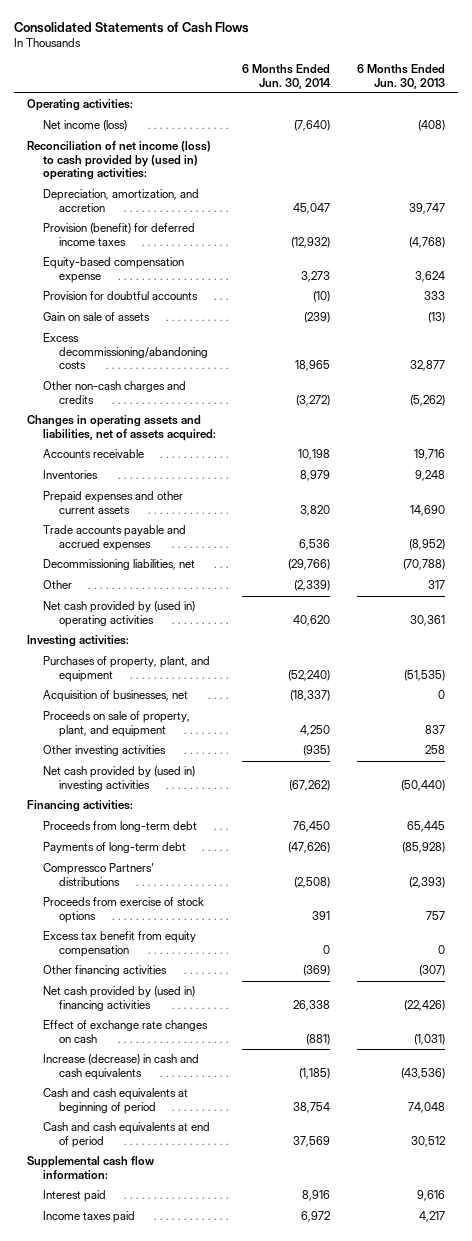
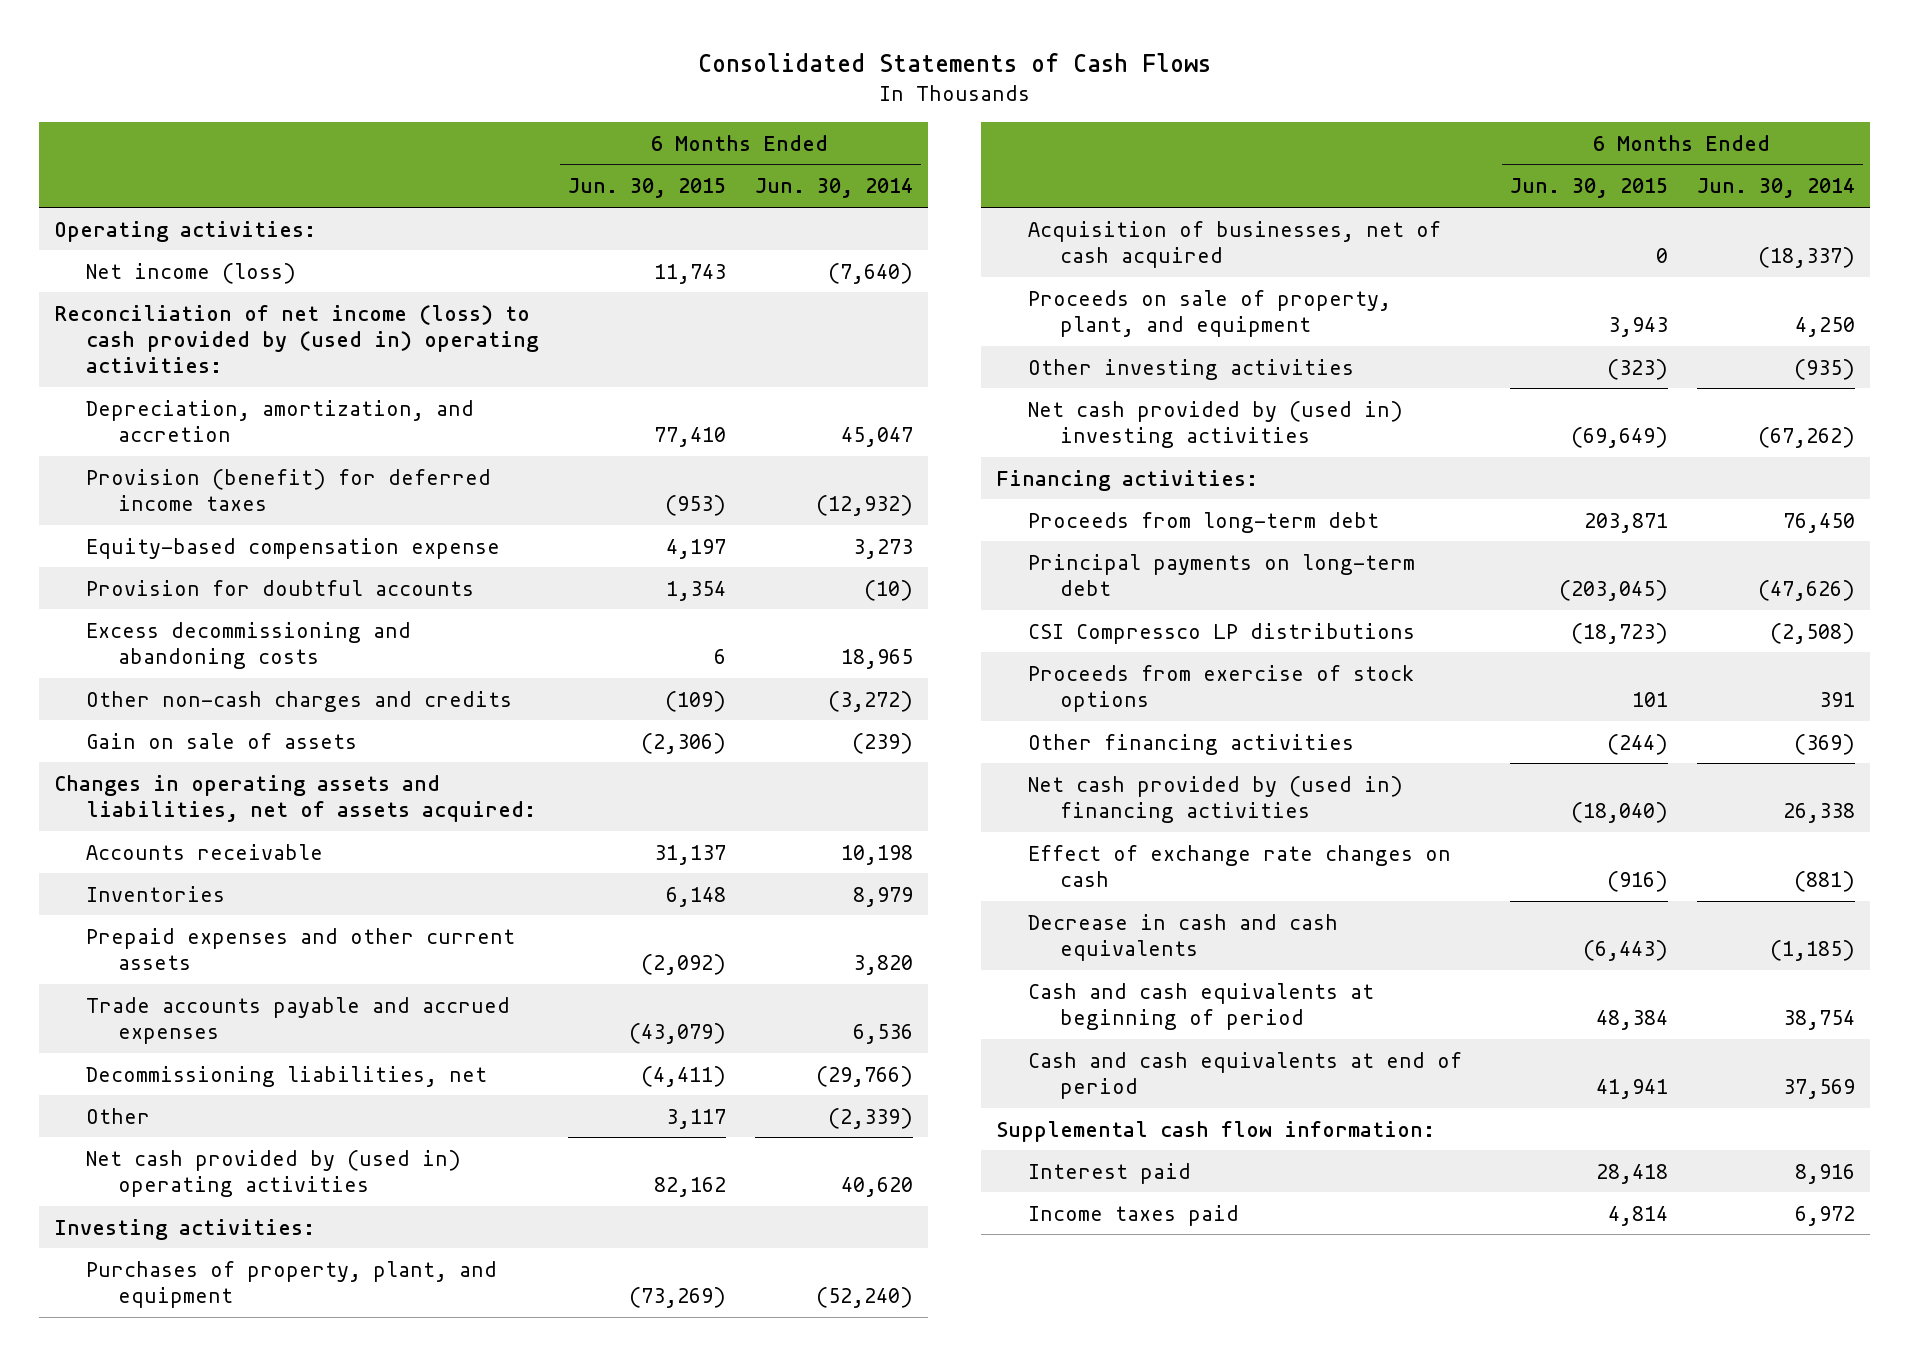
[356,64,445,89] 6 Months Ended Jun. 30, 2013 -> none
none -> [567,178,726,199] Jun. 30, 2015
[43,333,209,370] Excess decommissioning/abandoning costs -> [85,621,411,669] Excess decommissioning and abandoning costs
[43,312,151,322] Gain on sale of assets -> [85,732,357,749] Gain on sale of assets
[43,690,189,703] Acquisition of businesses, net -> [1027,220,1441,268] Acquisition of businesses, net of cash acquired
[43,842,187,854] Payments of long-term debt -> [1027,553,1415,596] Principal payments on long-term debt
[43,863,155,886] Compressco Partners' distributions -> [1027,622,1415,644] CSI Compressco LP distributions
[43,931,197,957] Excess tax benefit from equity compensation -> none
[43,1054,200,1080] Increase (decrease) in cash and cash equivalents -> [1027,913,1338,961] Decrease in cash and cash equivalents

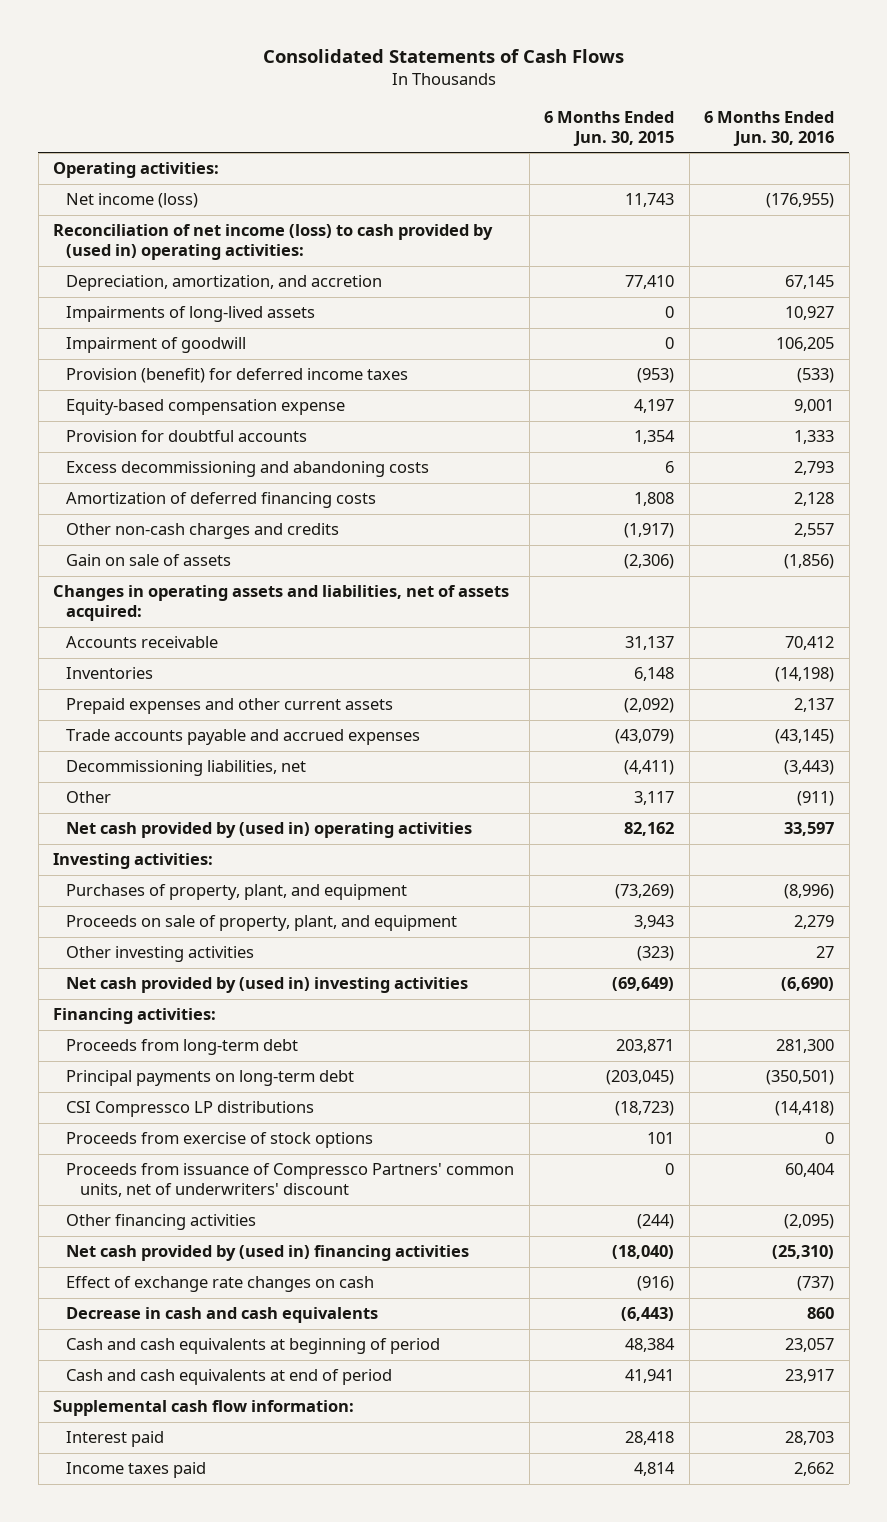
[755,178,914,199] Jun. 30, 2014 -> none
none -> [704,111,835,146] 6 Months Ended Jun. 30, 2016
none -> [66,306,316,323] Impairments of long-lived assets
none -> [66,337,247,354] Impairment of goodwill
none -> [66,492,377,509] Amortization of deferred financing costs
[664,690,726,712] (109) -> [624,523,675,539] (1,917)
[1027,220,1441,268] Acquisition of businesses, net of cash acquired -> none
none -> [66,1163,515,1198] Proceeds from issuance of Compressco Partners' common units, net of underwriters' discount

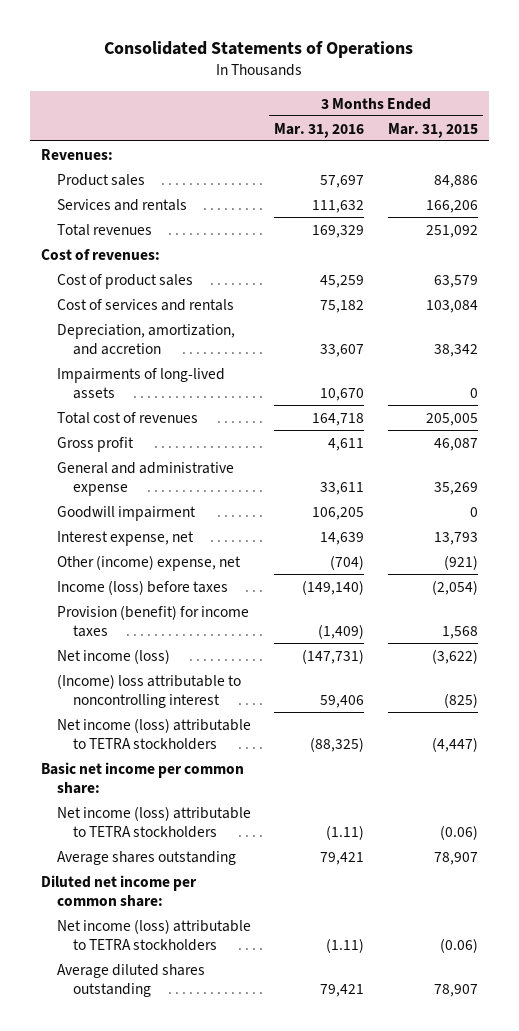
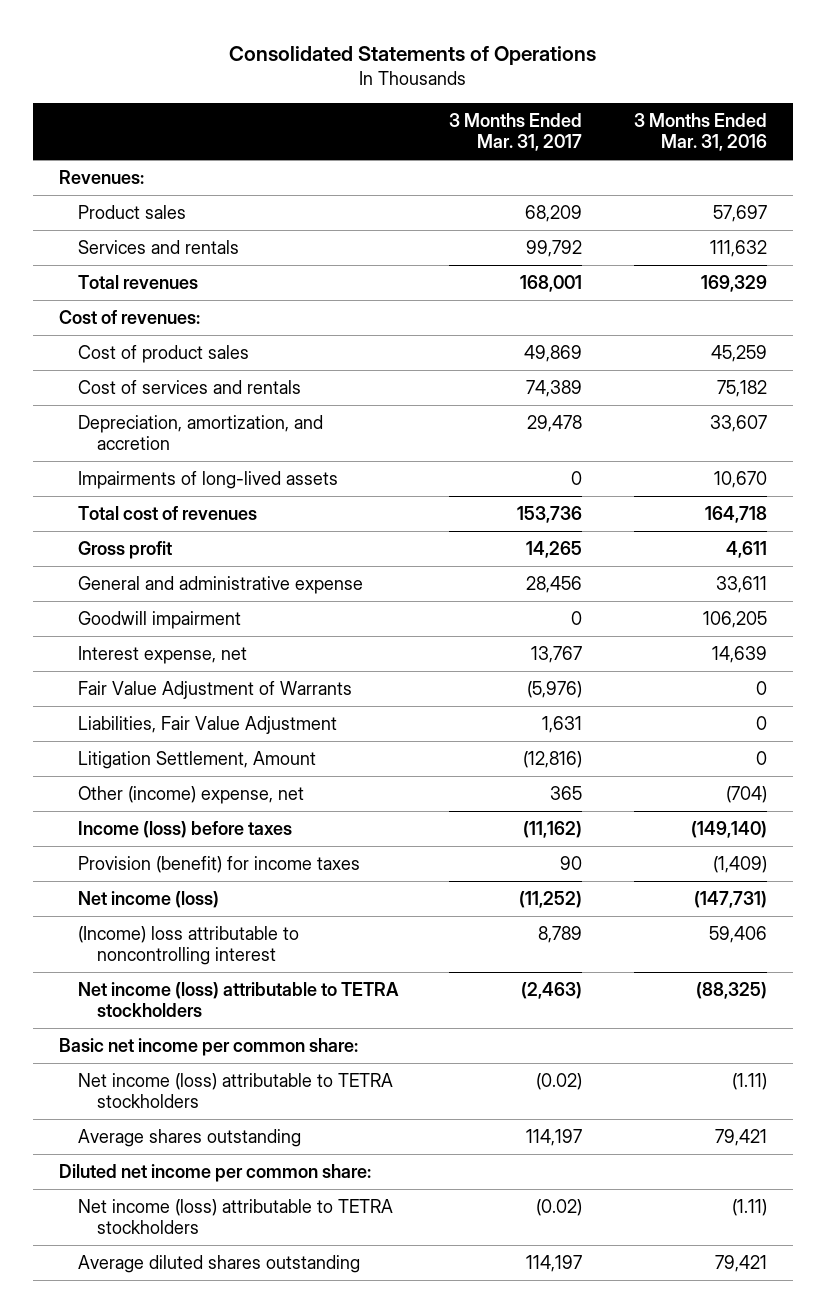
[387,122,478,138] Mar. 31, 2015 -> none
none -> [449,112,583,151] 3 Months Ended Mar. 31, 2017
none -> [77,681,352,700] Fair Value Adjustment of Warrants
none -> [77,716,337,735] Liabilities, Fair Value Adjustment
none -> [77,751,316,770] Litigation Settlement, Amount

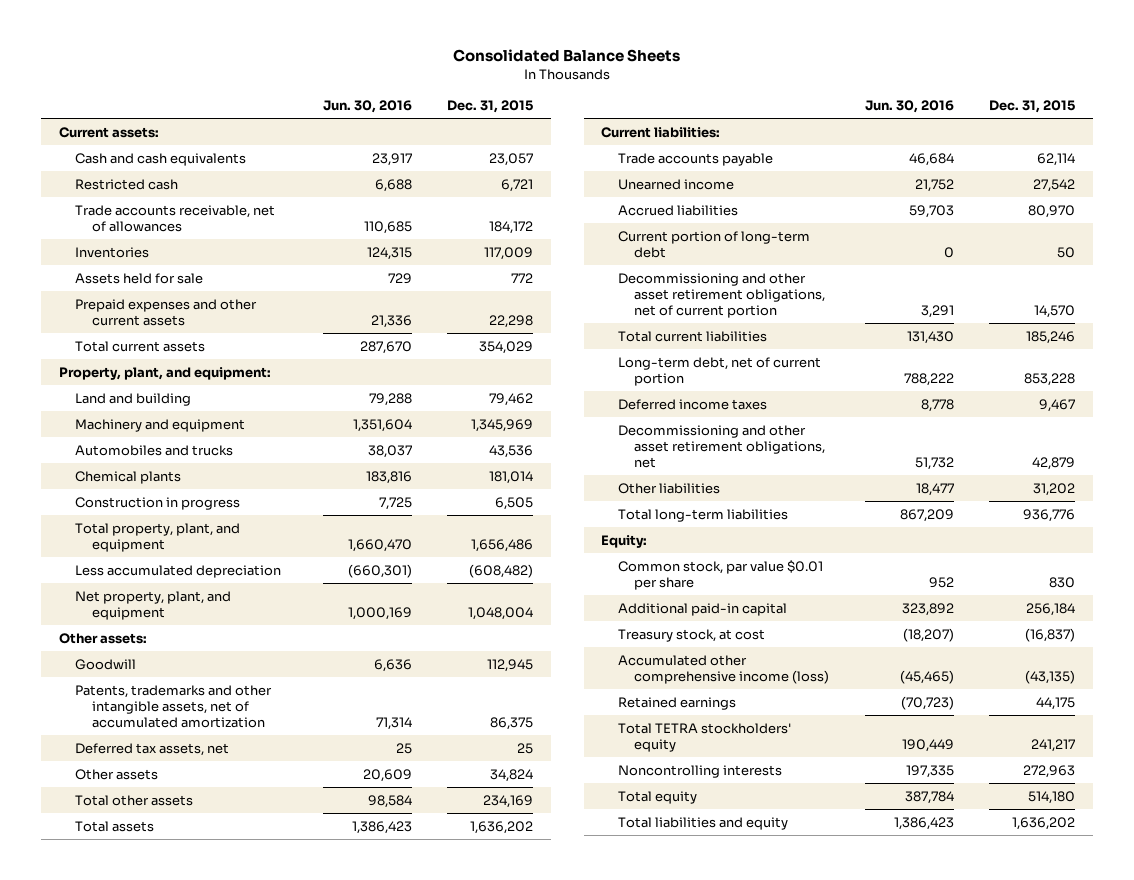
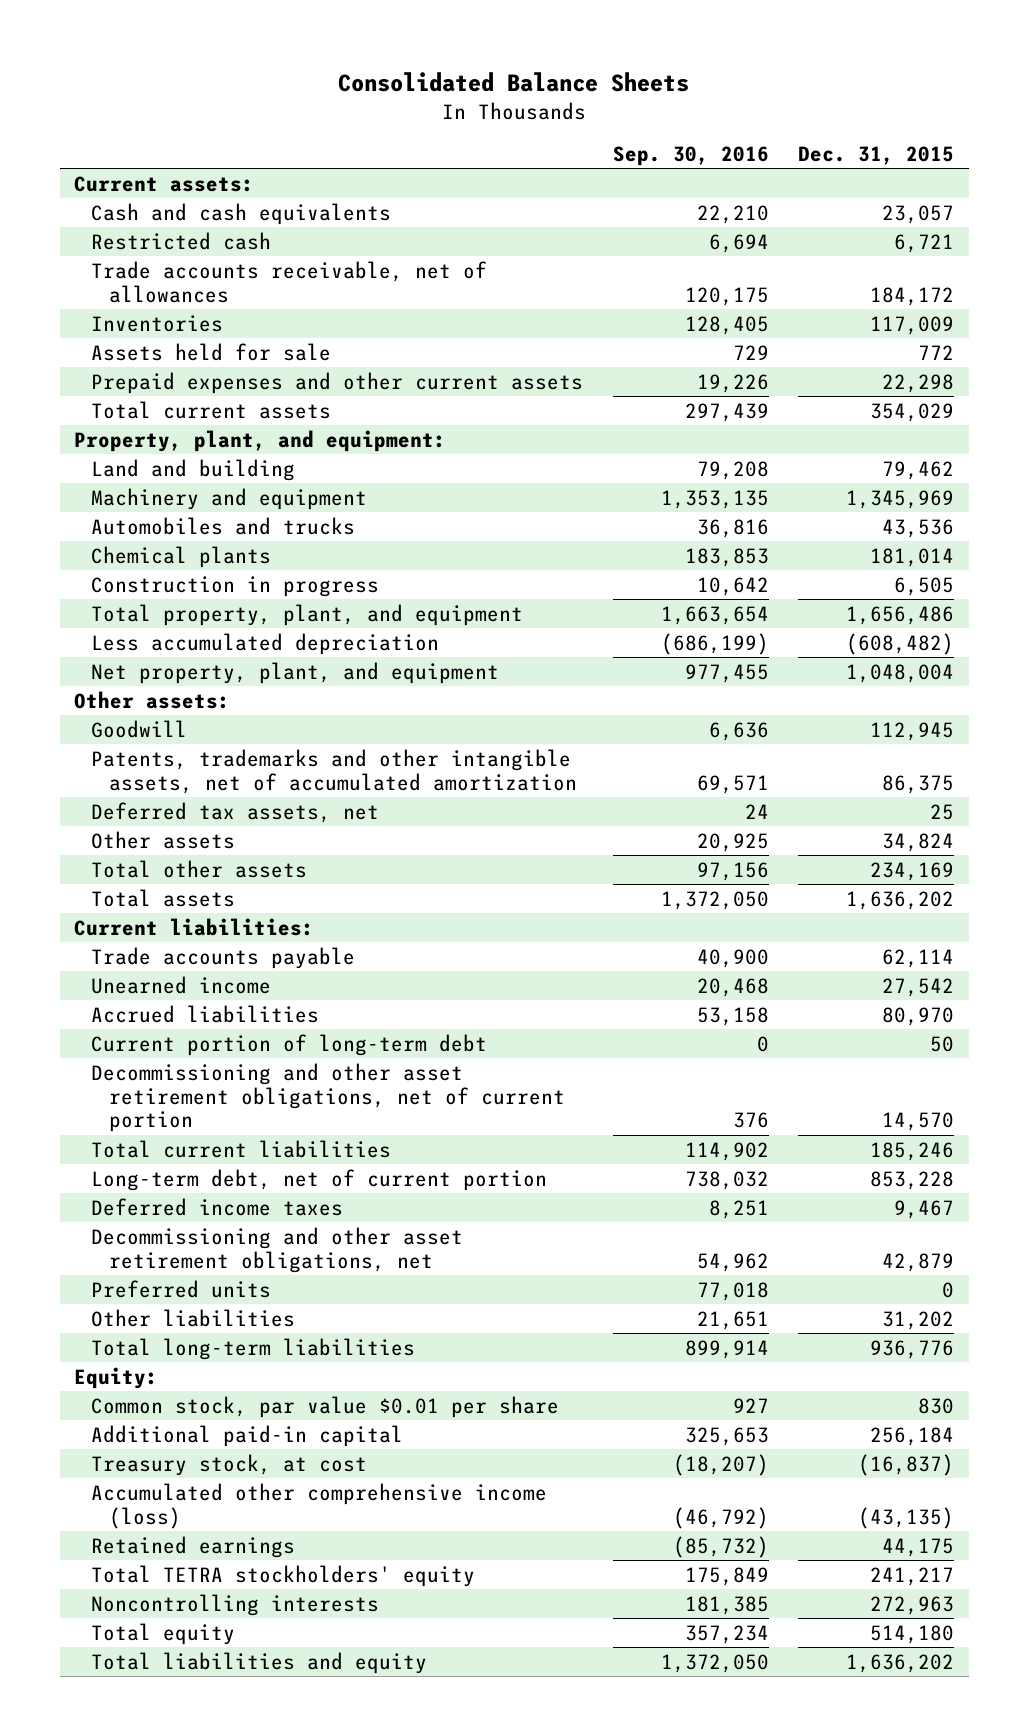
[322,100,412,114] Jun. 30, 2016 -> none
none -> [612,145,769,166] Sep. 30, 2016
none -> [91,1279,272,1298] Preferred units

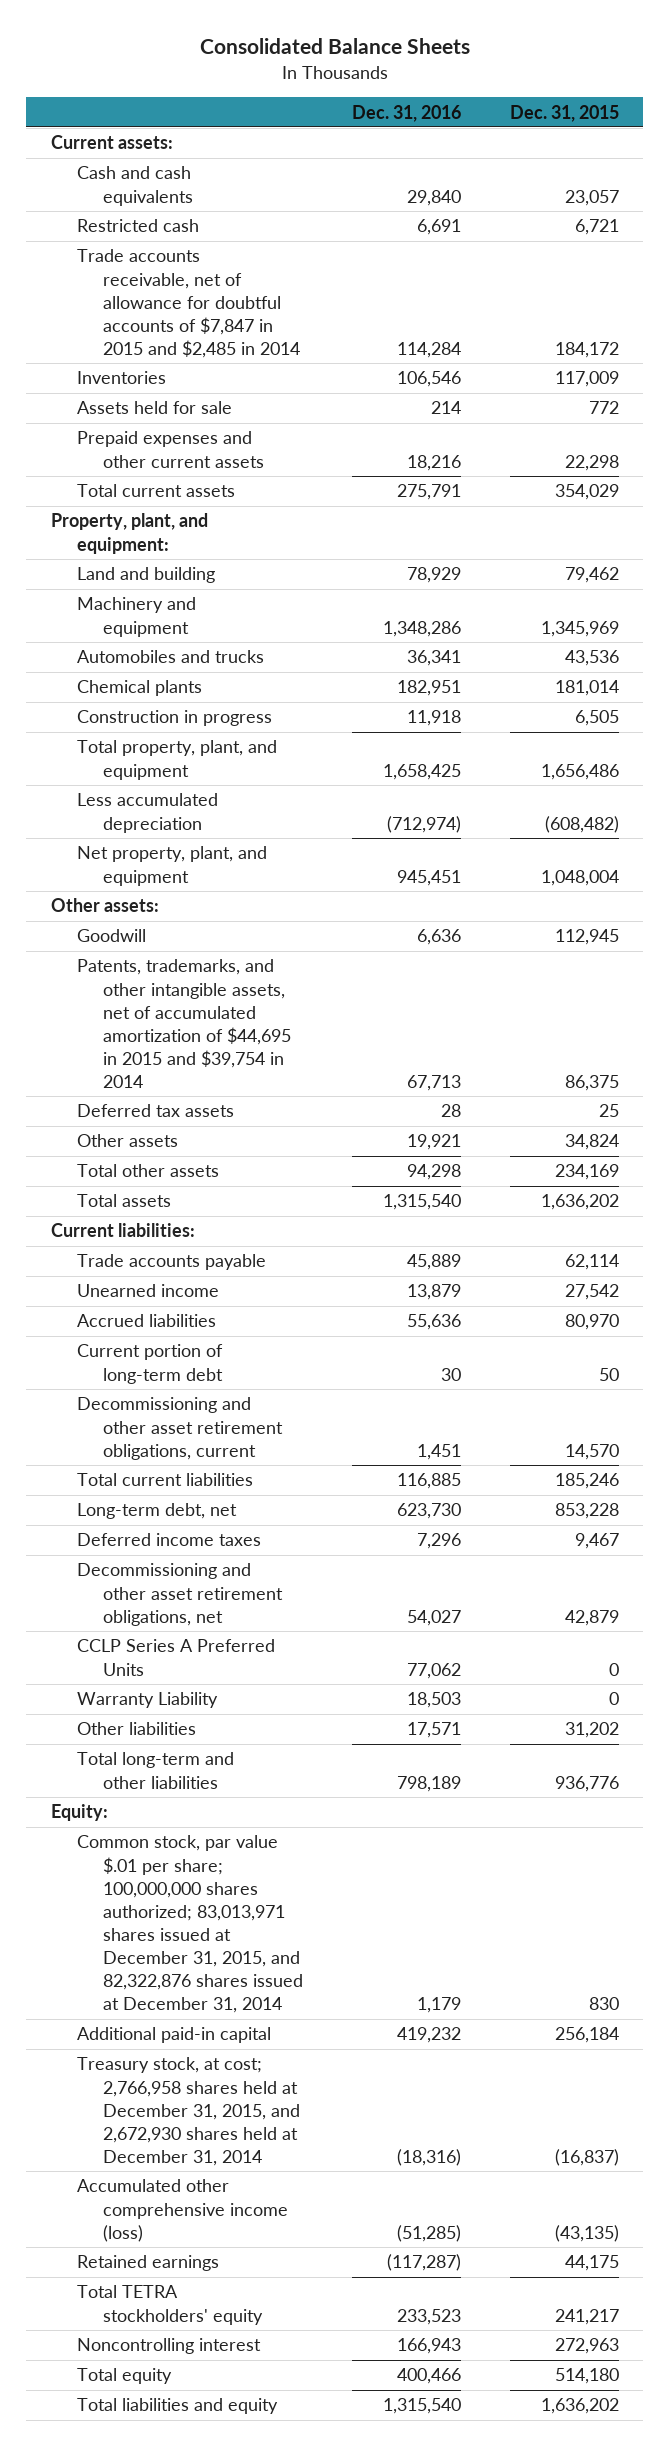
[612,145,769,166] Sep. 30, 2016 -> none
none -> [352,104,462,122] Dec. 31, 2016
[91,260,488,303] Trade accounts receivable, net of allowances -> [76,249,301,358] Trade accounts receivable, net of allowance for doubtful accounts of $7,847 in 2015 and $2,485 in 2014
[91,748,577,794] Patents, trademarks and other intangible assets, net of accumulated amortization -> [76,959,292,1089] Patents, trademarks, and other intangible assets, net of accumulated amortization of $44,695 in 2015 and $39,754 in 2014
[91,801,380,823] Deferred tax assets, net -> [76,1104,234,1118] Deferred tax assets
[91,1062,565,1133] Decommissioning and other asset retirement obligations, net of current portion -> [76,1397,284,1460] Decommissioning and other asset retirement obligations, current
[91,1168,548,1191] Long-term debt, net of current portion -> [76,1503,237,1520] Long-term debt, net
[91,1279,272,1298] Preferred units -> [76,1639,275,1676] CCLP Series A Preferred Units
none -> [76,1692,218,1709] Warranty Liability
[91,1337,416,1360] Total long-term liabilities -> [76,1752,234,1789] Total long-term and other liabilities
[91,1395,560,1418] Common stock, par value $0.01 per share -> [76,1835,304,2014] Common stock, par value $.01 per share; 100,000,000 shares authorized; 83,013,971 shares issued at December 31, 2015, and 82,322,876 shares issued at December 31, 2014
[91,1453,368,1476] Treasury stock, at cost -> [76,2057,301,2166] Treasury stock, at cost; 2,766,958 shares held at December 31, 2015, and 2,672,930 shares held at December 31, 2014
[91,1593,380,1616] Noncontrolling interests -> [76,2338,261,2355] Noncontrolling interest

